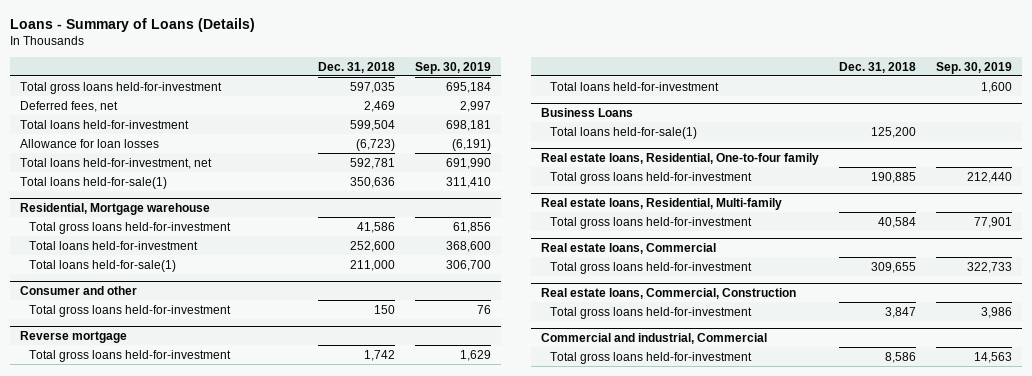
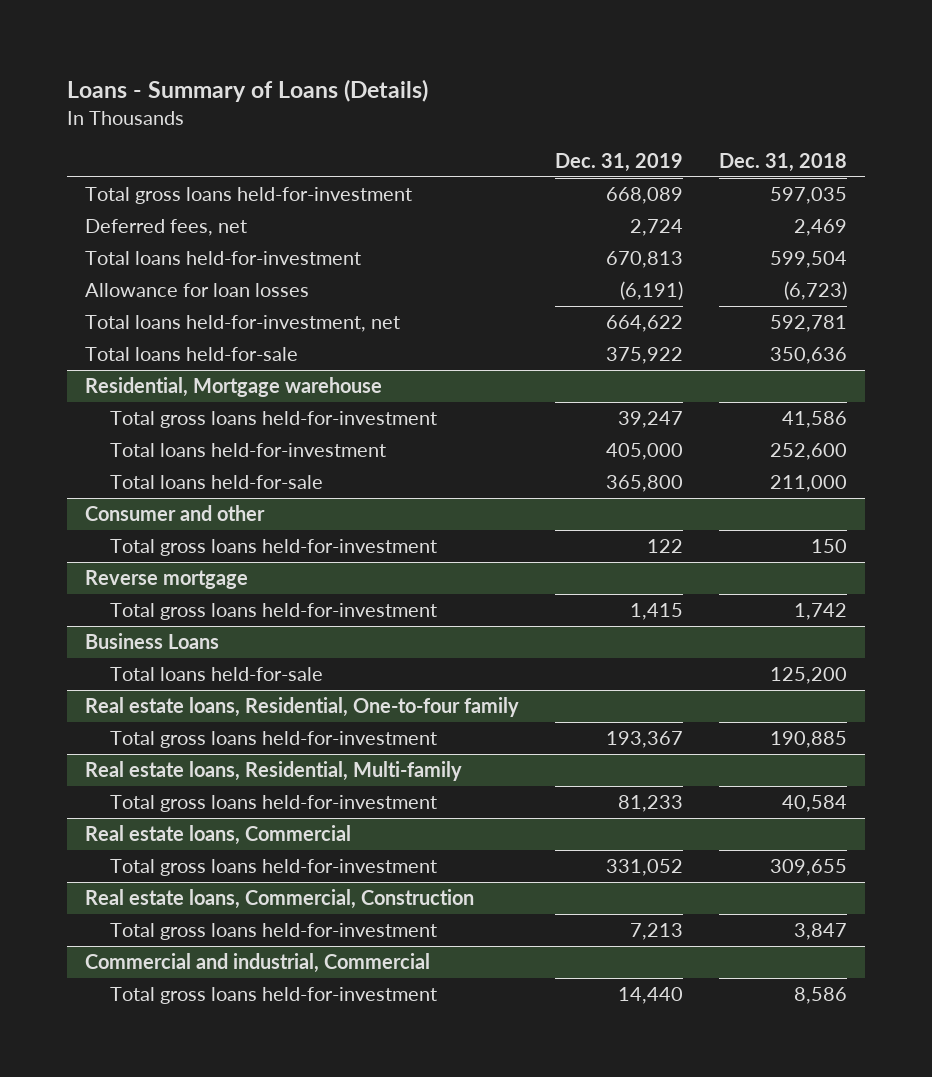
[414,61,491,74] Sep. 30, 2019 -> none
none -> [554,153,683,173] Dec. 31, 2019
[19,176,167,189] Total loans held-for-sale(1) -> [85,347,299,362] Total loans held-for-sale
[28,259,176,272] Total loans held-for-sale(1) -> [109,475,323,490] Total loans held-for-sale
[550,81,720,91] Total loans held-for-investment -> none
[550,126,698,139] Total loans held-for-sale(1) -> [109,667,323,682] Total loans held-for-sale

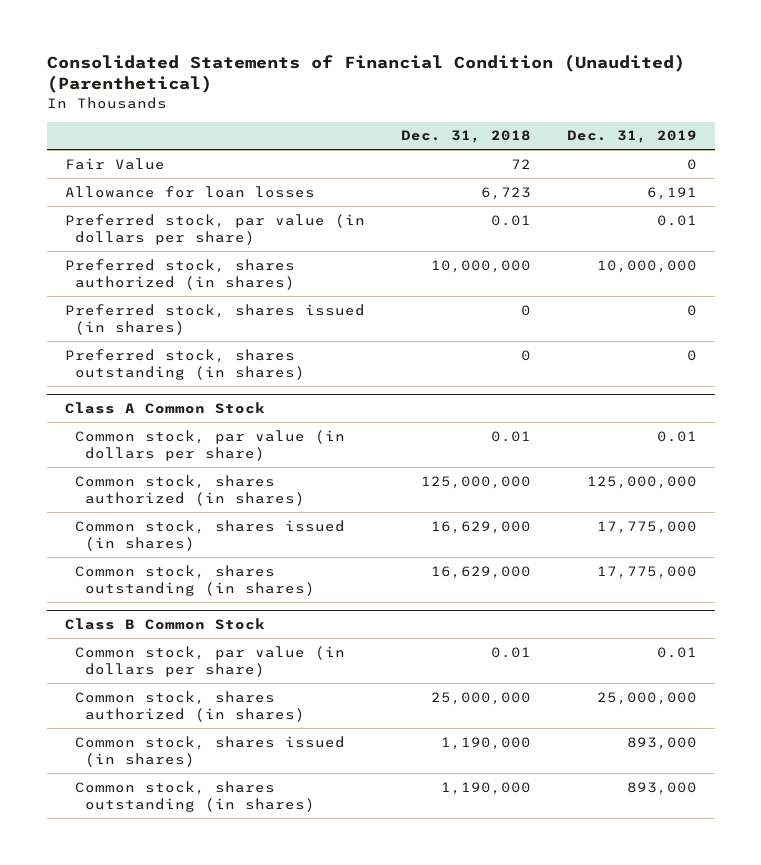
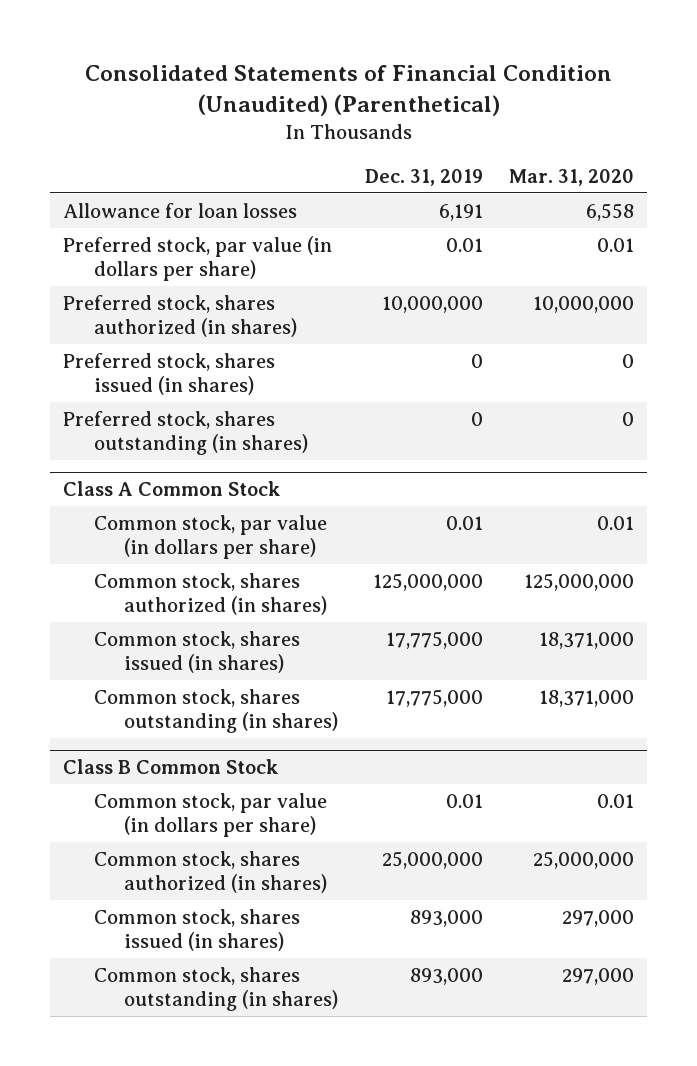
[400,130,531,144] Dec. 31, 2018 -> none
none -> [508,168,634,186] Mar. 31, 2020
[64,157,165,170] Fair Value -> none

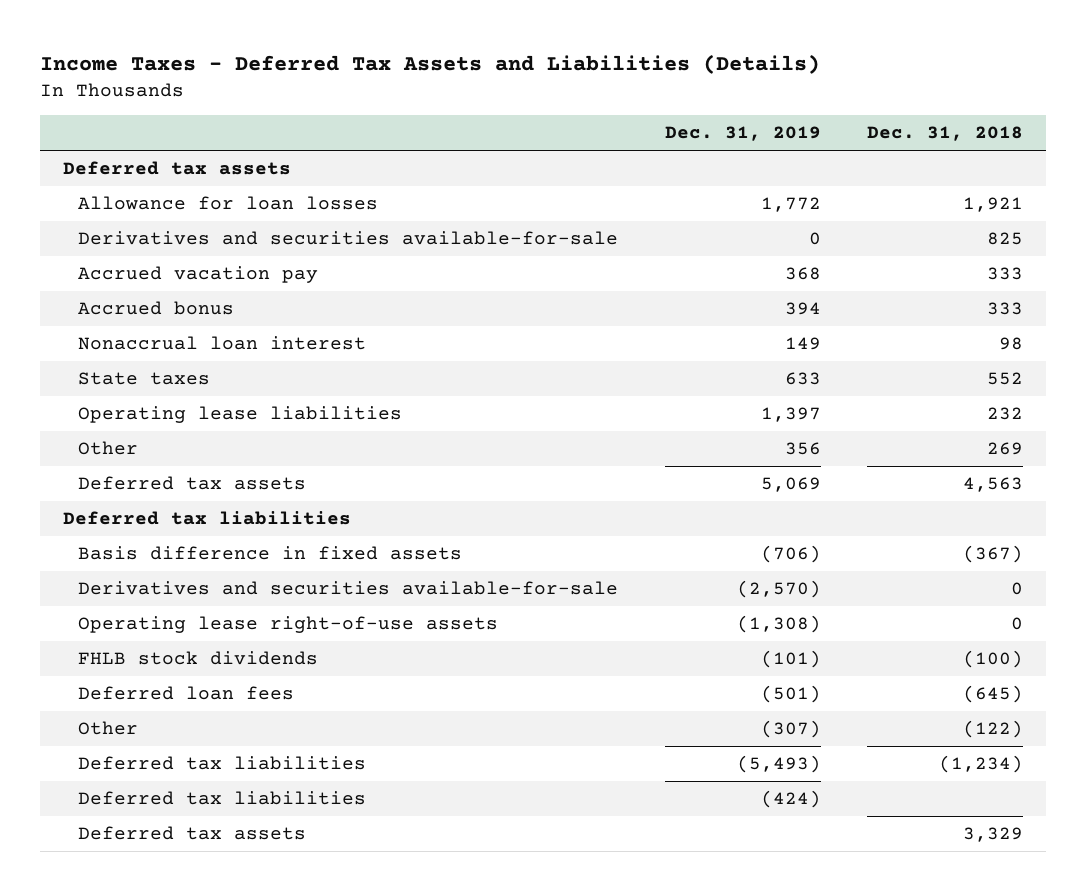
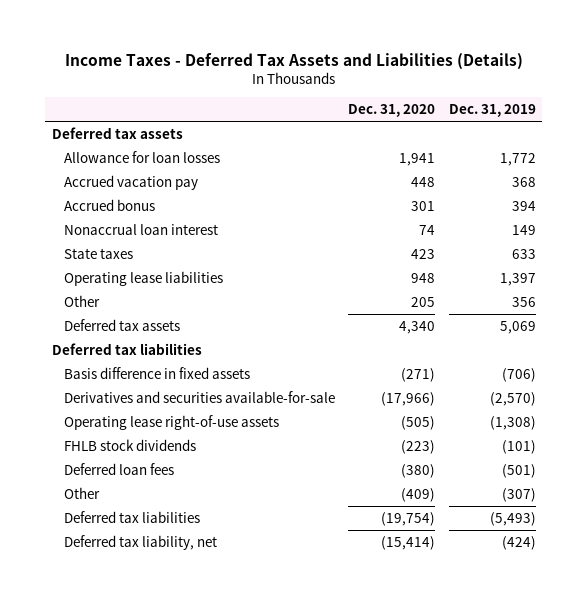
[867,126,1024,142] Dec. 31, 2018 -> none
none -> [348,103,436,117] Dec. 31, 2020
[78,231,619,246] Derivatives and securities available-for-sale -> none
[78,826,307,841] Deferred tax assets -> none
[78,791,367,806] Deferred tax liabilities -> [63,534,217,550] Deferred tax liability, net

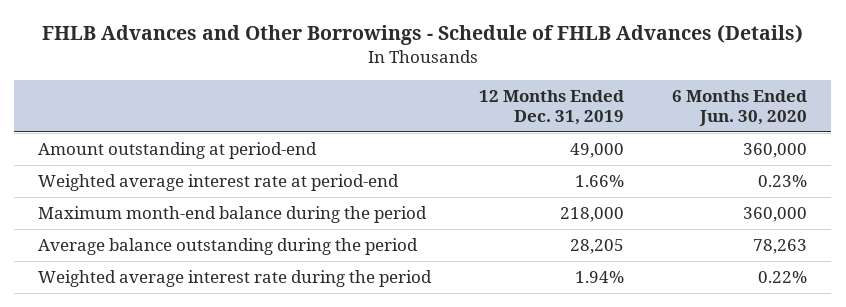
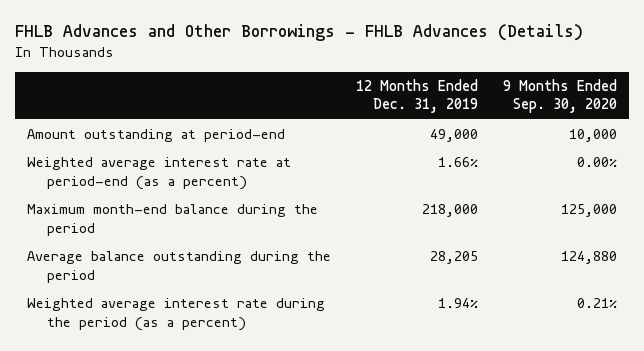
[41,24,803,46] FHLB Advances and Other Borrowings - Schedule of FHLB Advances (Details) -> [14,24,583,42] FHLB Advances and Other Borrowings - FHLB Advances (Details)
[672,90,808,127] 6 Months Ended Jun. 30, 2020 -> none
none -> [502,79,617,114] 9 Months Ended Sep. 30, 2020
[38,173,400,191] Weighted average interest rate at period-end -> [27,157,292,190] Weighted average interest rate at period-end (as a percent)
[38,269,433,287] Weighted average interest rate during the period -> [27,298,326,331] Weighted average interest rate during the period (as a percent)

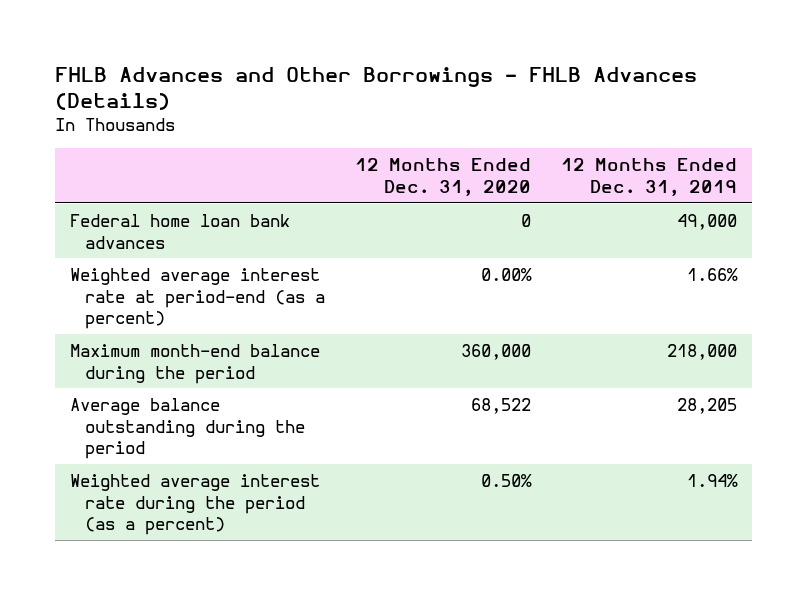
[502,79,617,114] 9 Months Ended Sep. 30, 2020 -> none
none -> [355,158,532,196] 12 Months Ended Dec. 31, 2020
[27,129,286,143] Amount outstanding at period-end -> [69,213,290,249] Federal home loan bank advances

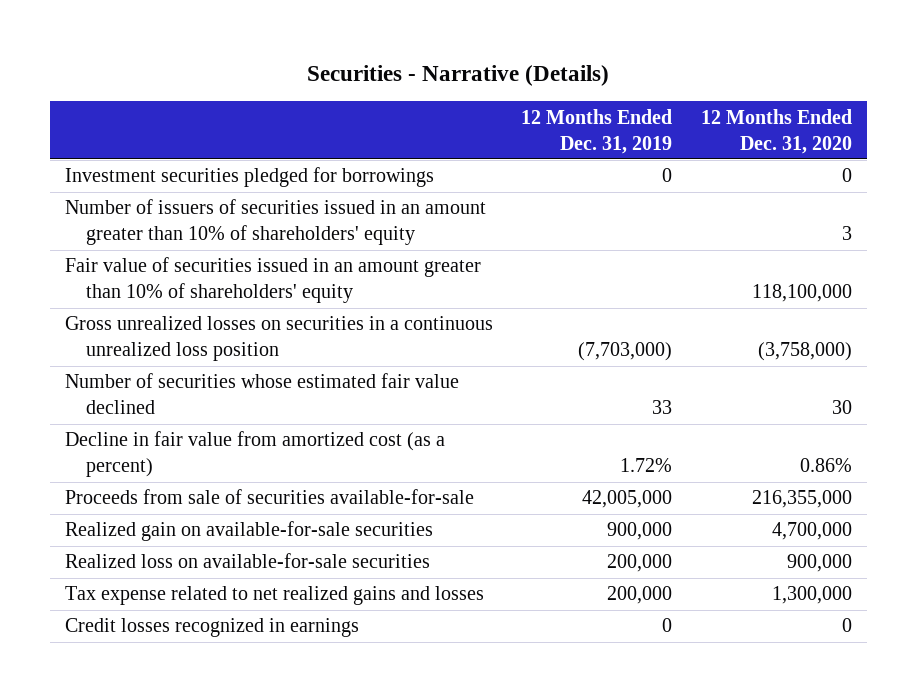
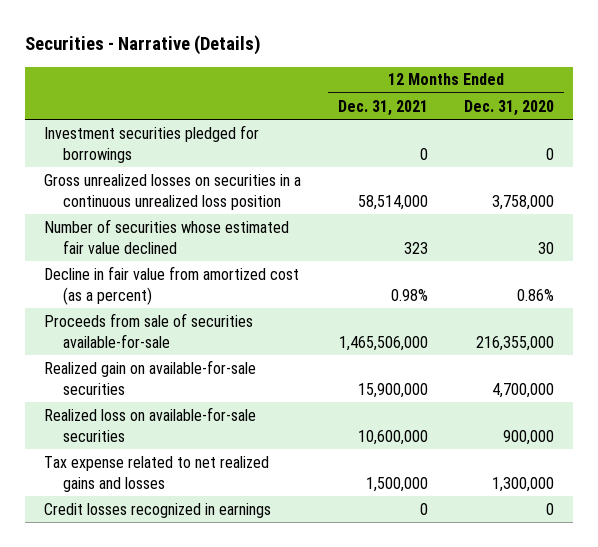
[521,108,673,154] 12 Months Ended Dec. 31, 2019 -> none
none -> [337,99,428,116] Dec. 31, 2021
[64,199,486,246] Number of issuers of securities issued in an amount greater than 10% of shareholders' equity -> none
[64,257,481,304] Fair value of securities issued in an amount greater than 10% of shareholders' equity -> none
[758,342,853,362] (3,758,000) -> [492,194,555,210] 3,758,000

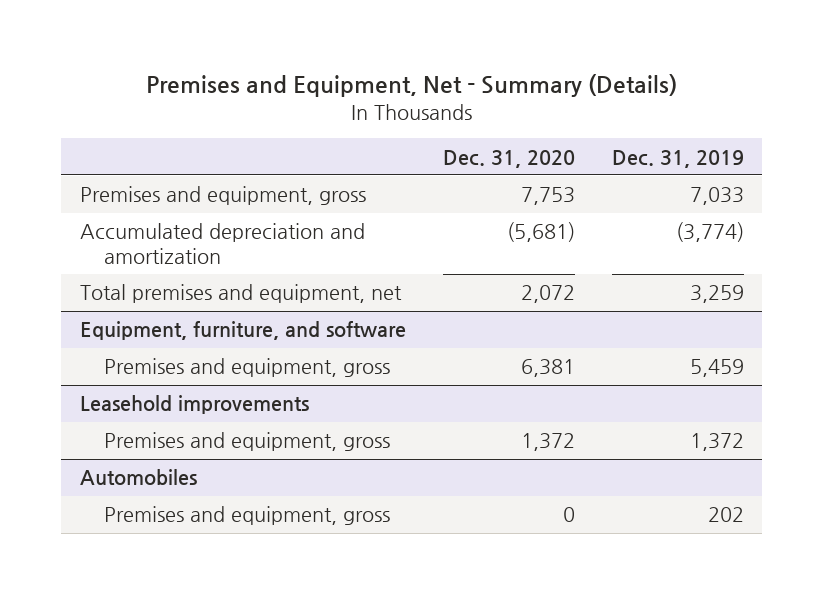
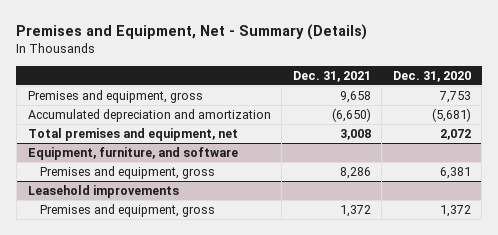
[611,149,744,168] Dec. 31, 2019 -> none
none -> [292,70,371,82] Dec. 31, 2021
[79,469,197,486] Automobiles -> none
[103,506,390,526] Premises and equipment, gross -> none

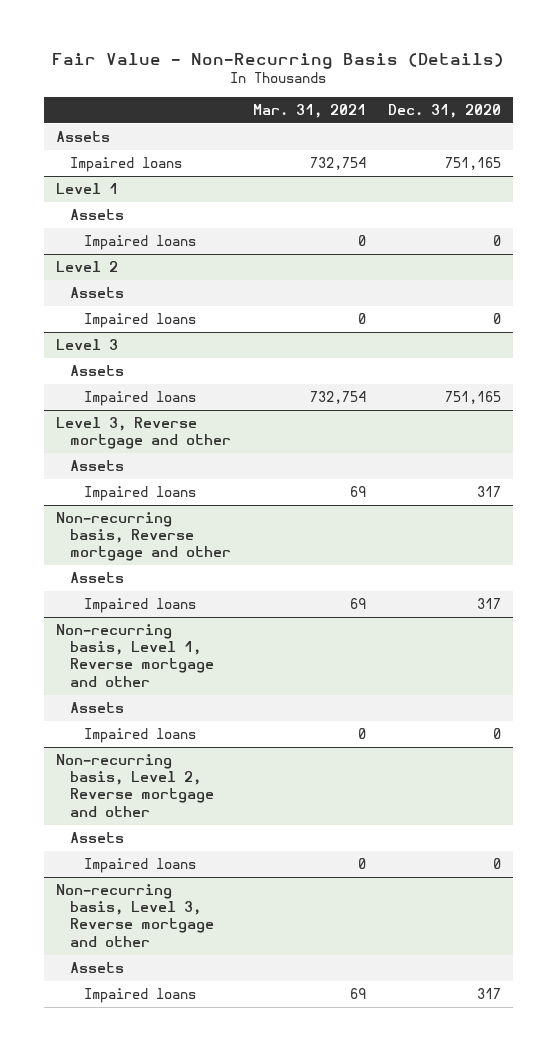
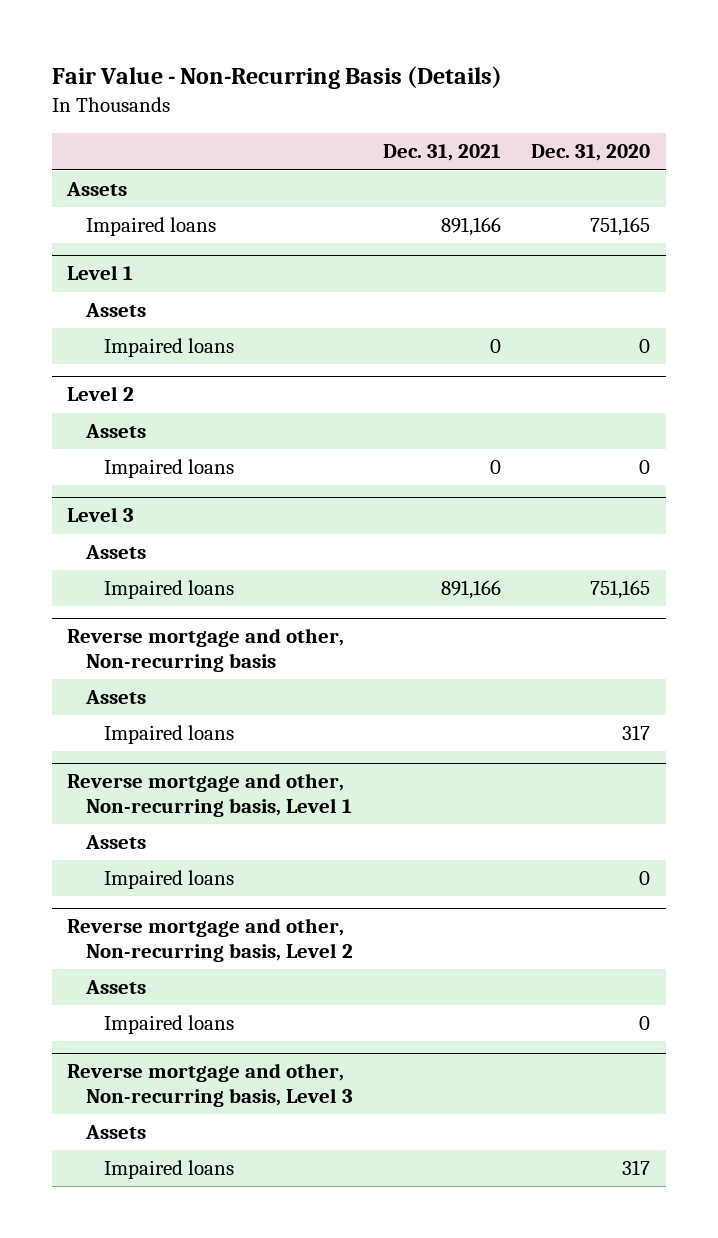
[253,104,367,119] Mar. 31, 2021 -> none
none -> [382,144,501,162] Dec. 31, 2021
[55,417,231,450] Level 3, Reverse mortgage and other -> none
[69,460,124,472] Assets -> none
[84,486,197,502] Impaired loans -> none
[55,512,231,562] Non-recurring basis, Reverse mortgage and other -> [67,628,345,672] Reverse mortgage and other, Non-recurring basis
[55,624,214,687] Non-recurring basis, Level 1, Reverse mortgage and other -> [67,773,352,817] Reverse mortgage and other, Non-recurring basis, Level 1
[55,754,214,817] Non-recurring basis, Level 2, Reverse mortgage and other -> [67,918,353,962] Reverse mortgage and other, Non-recurring basis, Level 2
[55,884,214,947] Non-recurring basis, Level 3, Reverse mortgage and other -> [67,1063,353,1107] Reverse mortgage and other, Non-recurring basis, Level 3

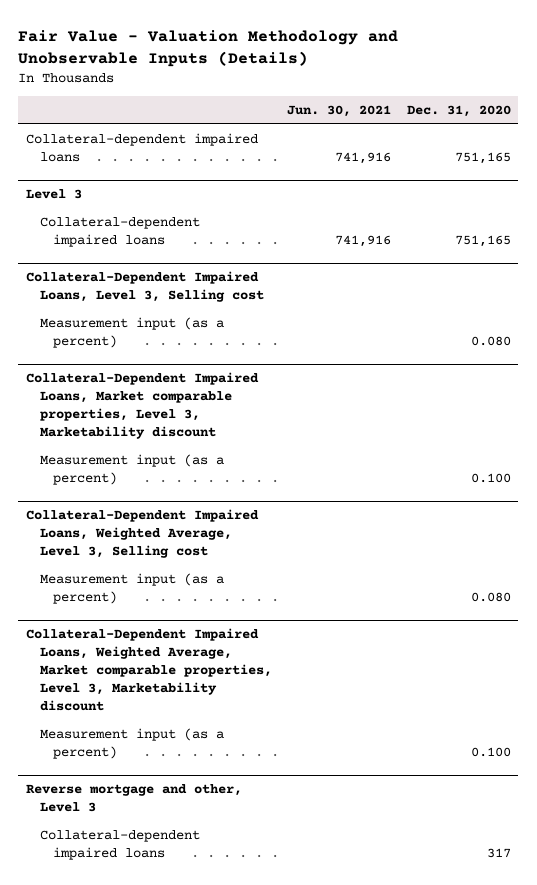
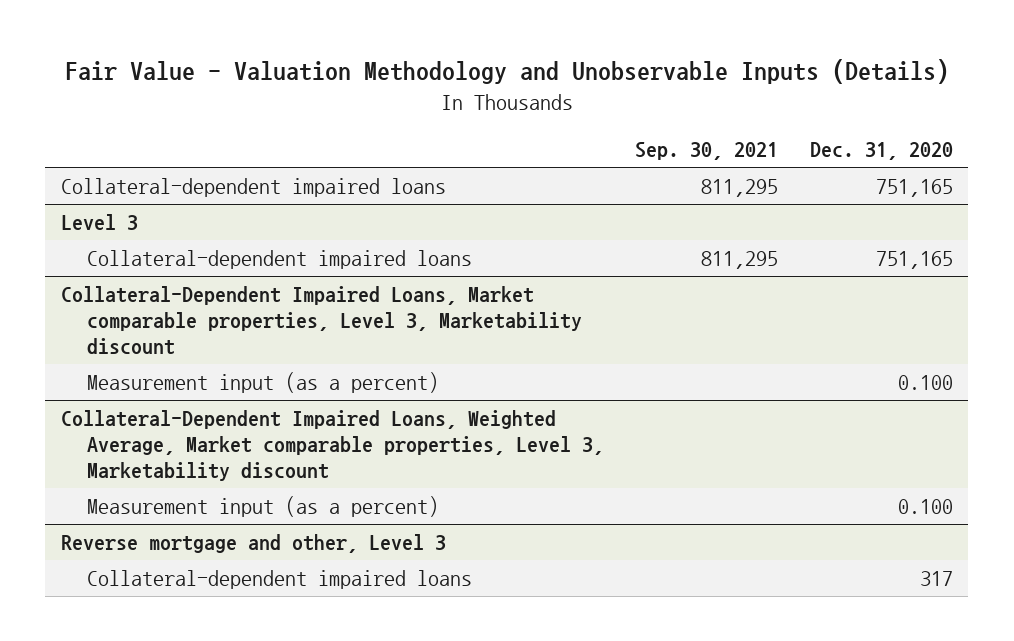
[287,105,392,118] Jun. 30, 2021 -> none
none -> [635,142,779,161] Sep. 30, 2021
[26,271,264,303] Collateral-Dependent Impaired Loans, Level 3, Selling cost -> none
[39,317,224,349] Measurement input (as a percent) -> none
[26,509,260,559] Collateral-Dependent Impaired Loans, Weighted Average, Level 3, Selling cost -> none
[39,573,224,605] Measurement input (as a percent) -> none

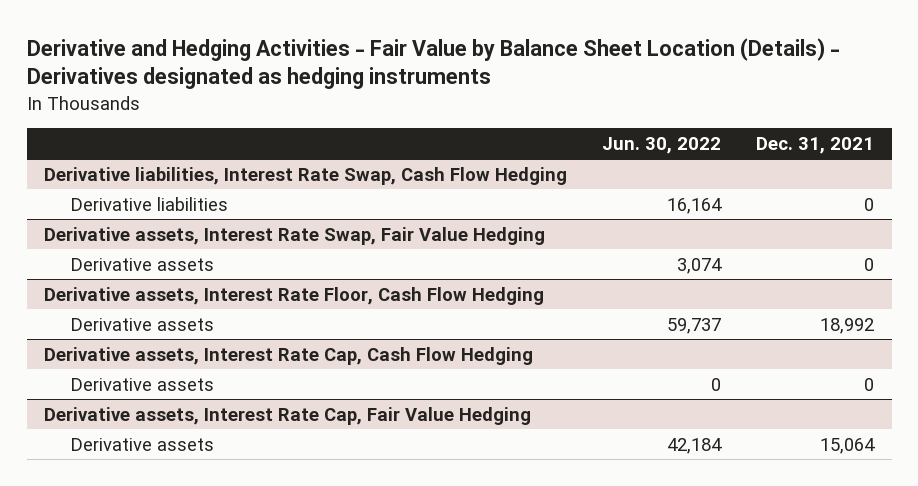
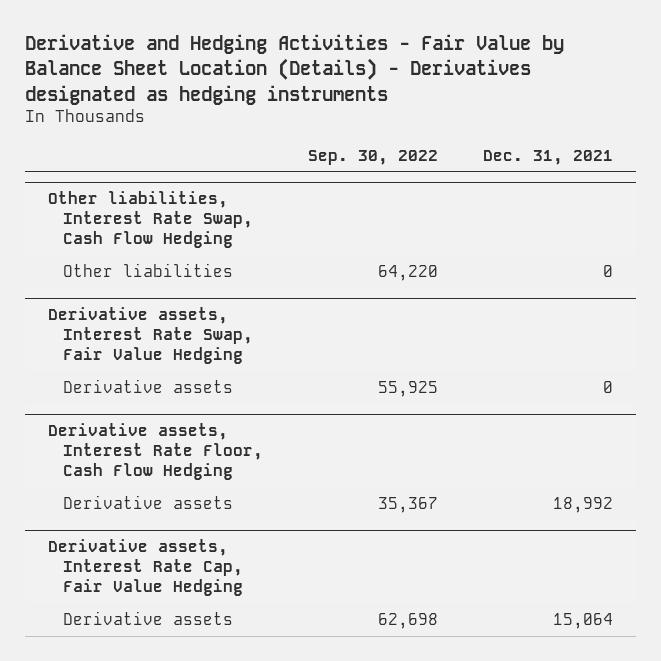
[602,136,722,154] Jun. 30, 2022 -> none
none -> [308,149,439,165] Sep. 30, 2022
[44,166,568,185] Derivative liabilities, Interest Rate Swap, Cash Flow Hedging -> [47,191,253,249] Other liabilities, Interest Rate Swap, Cash Flow Hedging
[69,196,228,211] Derivative liabilities -> [62,263,233,278] Other liabilities
[44,346,534,365] Derivative assets, Interest Rate Cap, Cash Flow Hedging -> none
[69,377,214,391] Derivative assets -> none

